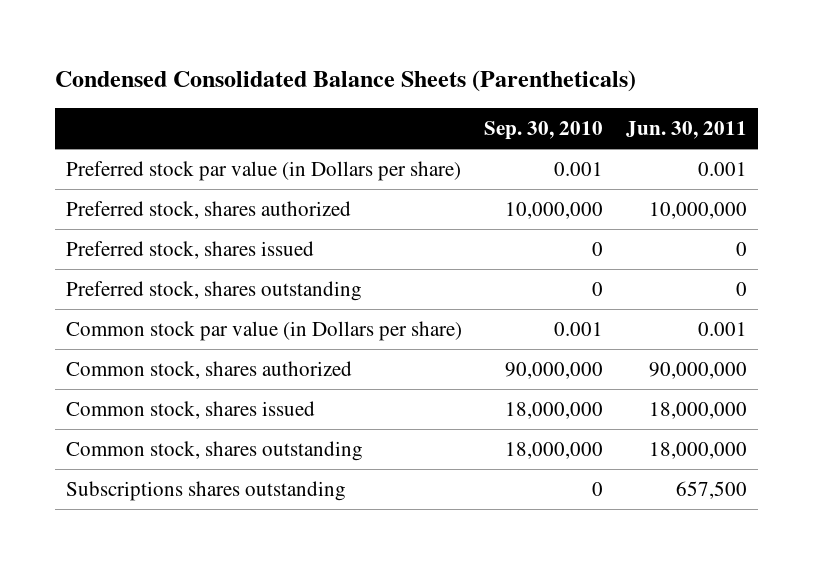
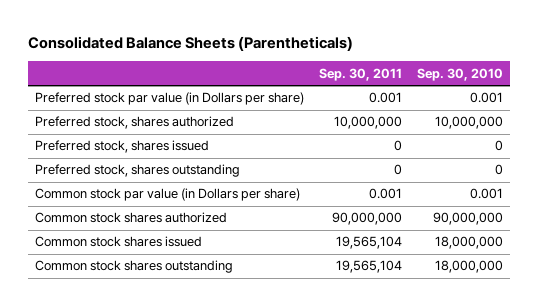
[55,70,637,93] Condensed Consolidated Balance Sheets (Parentheticals) -> [27,36,353,52] Consolidated Balance Sheets (Parentheticals)
[625,120,747,139] Jun. 30, 2011 -> none
none -> [318,67,402,81] Sep. 30, 2011
[66,480,347,501] Subscriptions shares outstanding -> none
[66,360,353,379] Common stock, shares authorized -> [35,212,228,224] Common stock shares authorized
[66,400,316,419] Common stock, shares issued -> [35,236,203,248] Common stock shares issued
[66,440,364,461] Common stock, shares outstanding -> [35,260,234,274] Common stock shares outstanding

